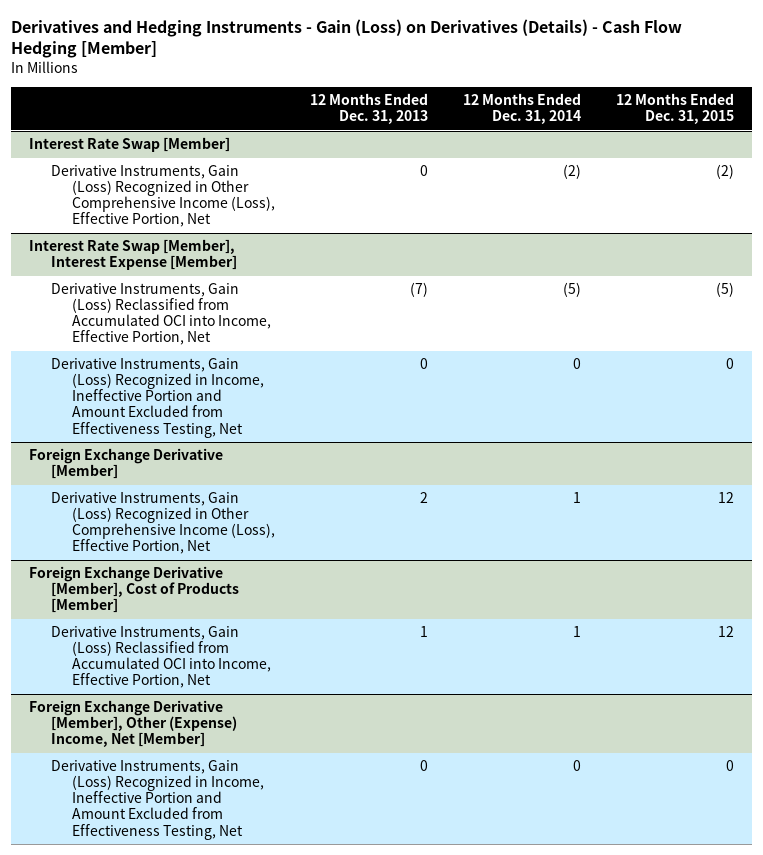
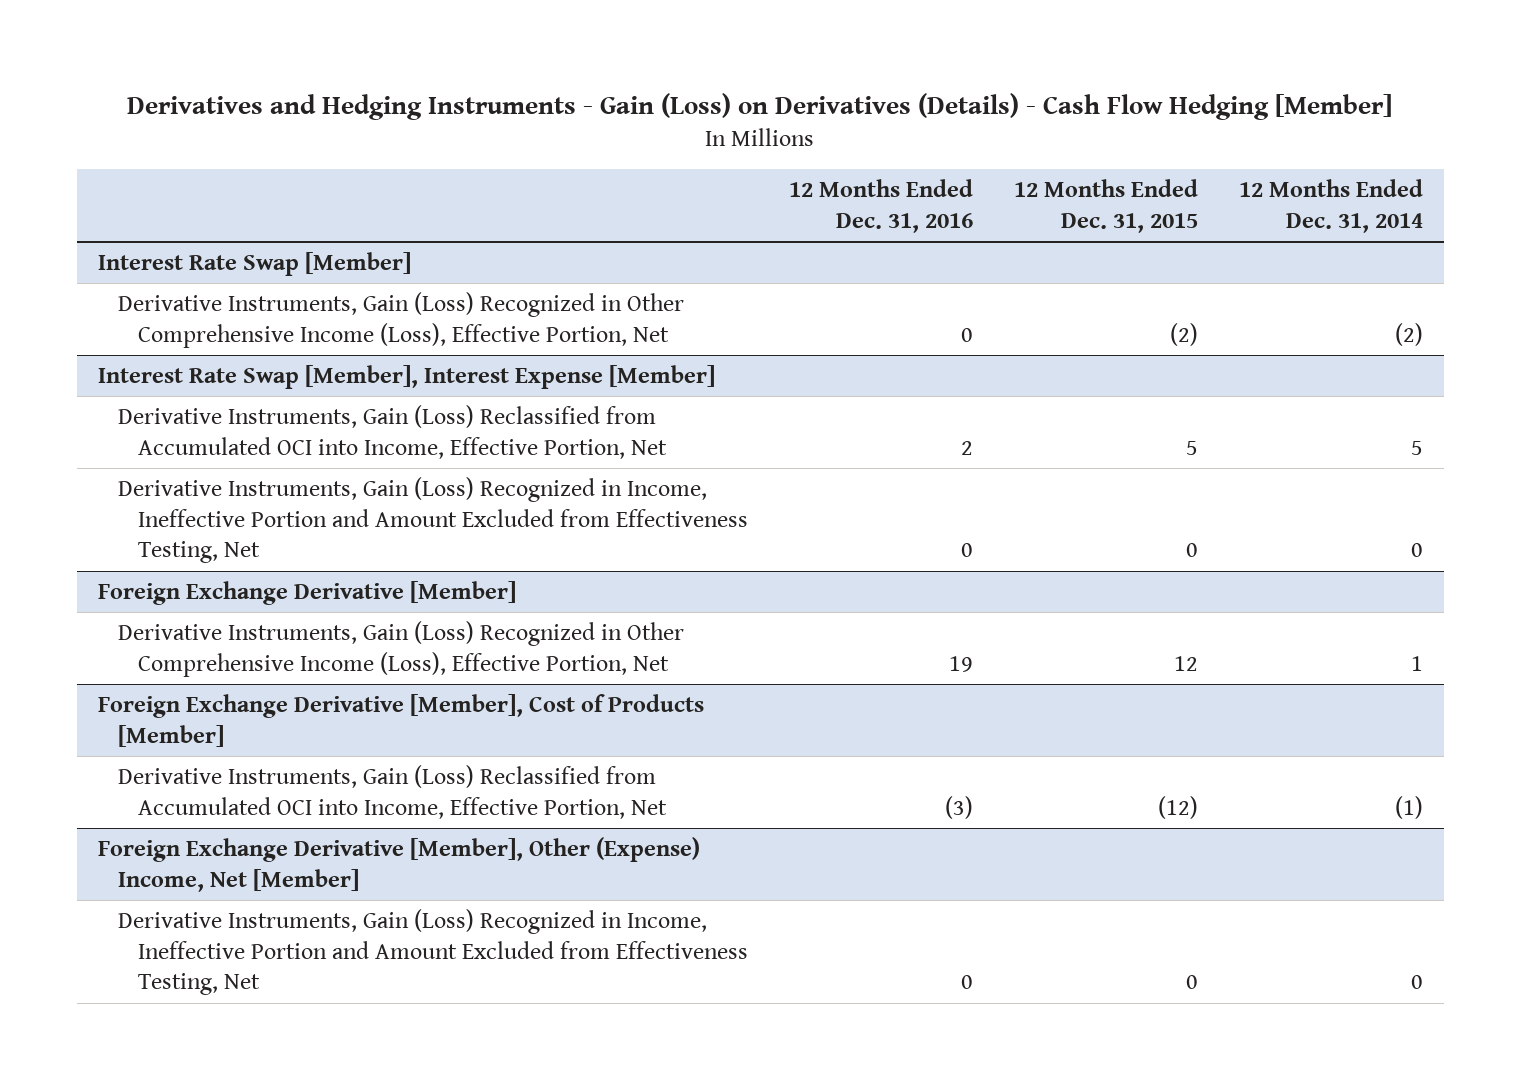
[310,93,429,125] 12 Months Ended Dec. 31, 2013 -> none
none -> [788,179,973,233] 12 Months Ended Dec. 31, 2016
[563,282,582,298] (5) -> [1411,440,1424,455] 5
[716,282,735,298] (5) -> [1186,440,1199,455] 5
[573,626,582,638] 1 -> [1395,795,1424,819] (1)
[718,626,735,638] 12 -> [1158,795,1199,819] (12)

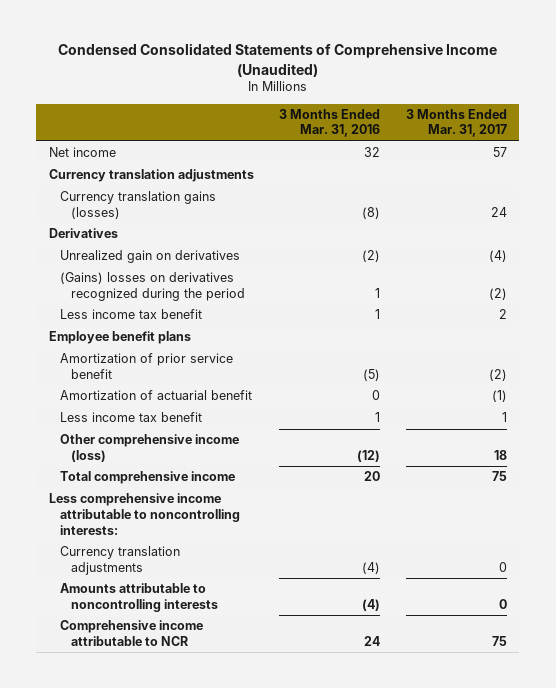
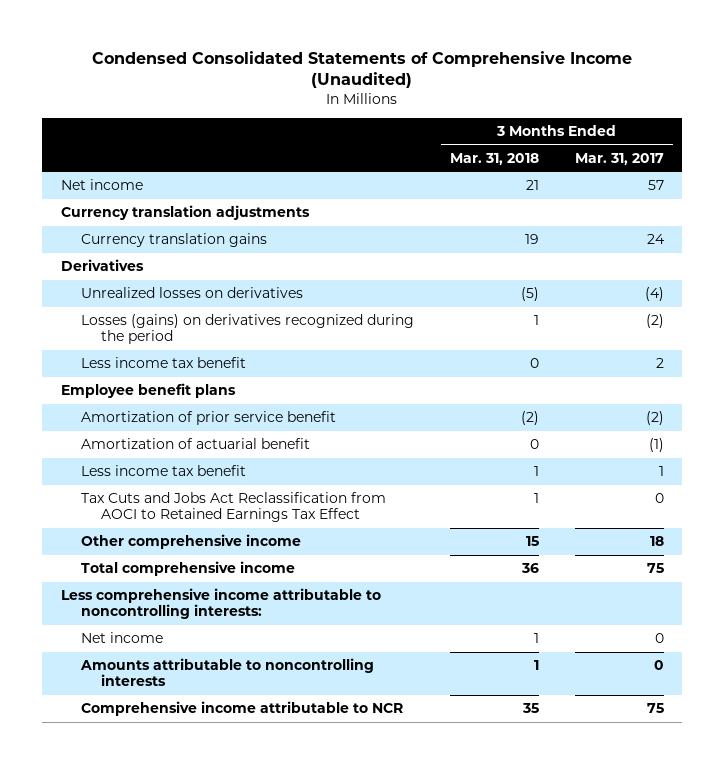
[279,108,381,138] 3 Months Ended Mar. 31, 2016 -> none
none -> [449,152,539,165] Mar. 31, 2018
[59,191,216,219] Currency translation gains (losses) -> [80,233,267,248] Currency translation gains
[59,250,240,264] Unrealized gain on derivatives -> [80,287,303,299] Unrealized losses on derivatives
[59,272,245,301] (Gains) losses on derivatives recognized during the period -> [80,314,414,345] Losses (gains) on derivatives recognized during the period
none -> [80,492,386,523] Tax Cuts and Jobs Act Reclassification from AOCI to Retained Earnings Tax Effect
[59,434,239,462] Other comprehensive income (loss) -> [80,534,301,550] Other comprehensive income
[59,546,180,575] Currency translation adjustments -> none
none -> [80,632,163,644] Net income

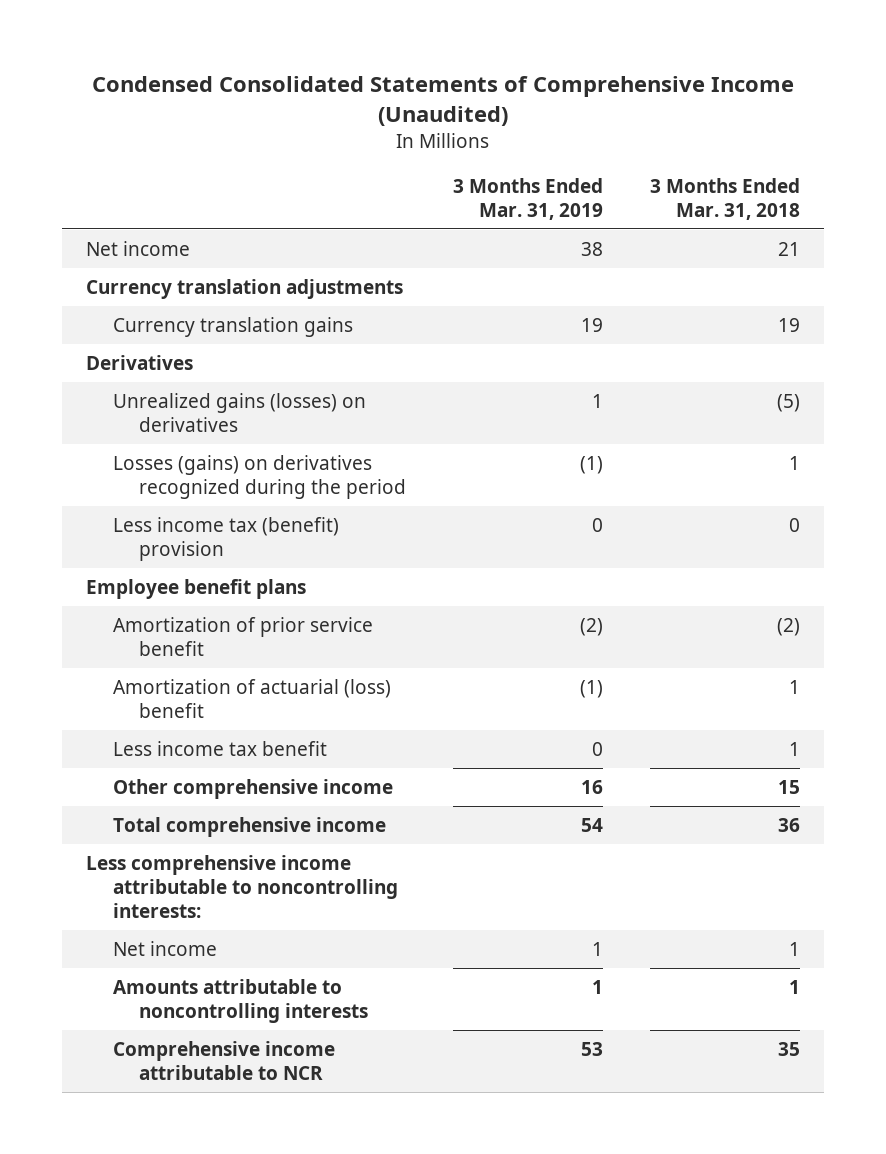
[575,152,665,165] Mar. 31, 2017 -> none
none -> [453,177,604,220] 3 Months Ended Mar. 31, 2019
[80,287,303,299] Unrealized losses on derivatives -> [112,392,366,432] Unrealized gains (losses) on derivatives
[80,357,246,369] Less income tax benefit -> [112,516,339,561] Less income tax (benefit) provision
[80,438,310,450] Amortization of actuarial benefit -> [112,678,391,718] Amortization of actuarial (loss) benefit
[529,439,539,450] 0 -> [789,679,801,694] 1
[80,492,386,523] Tax Cuts and Jobs Act Reclassification from AOCI to Retained Earnings Tax Effect -> none

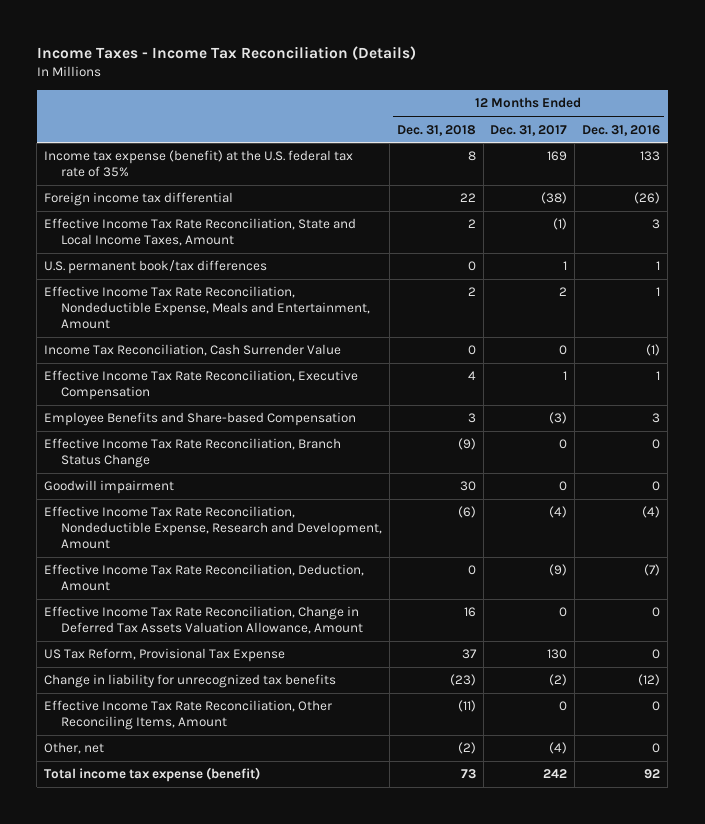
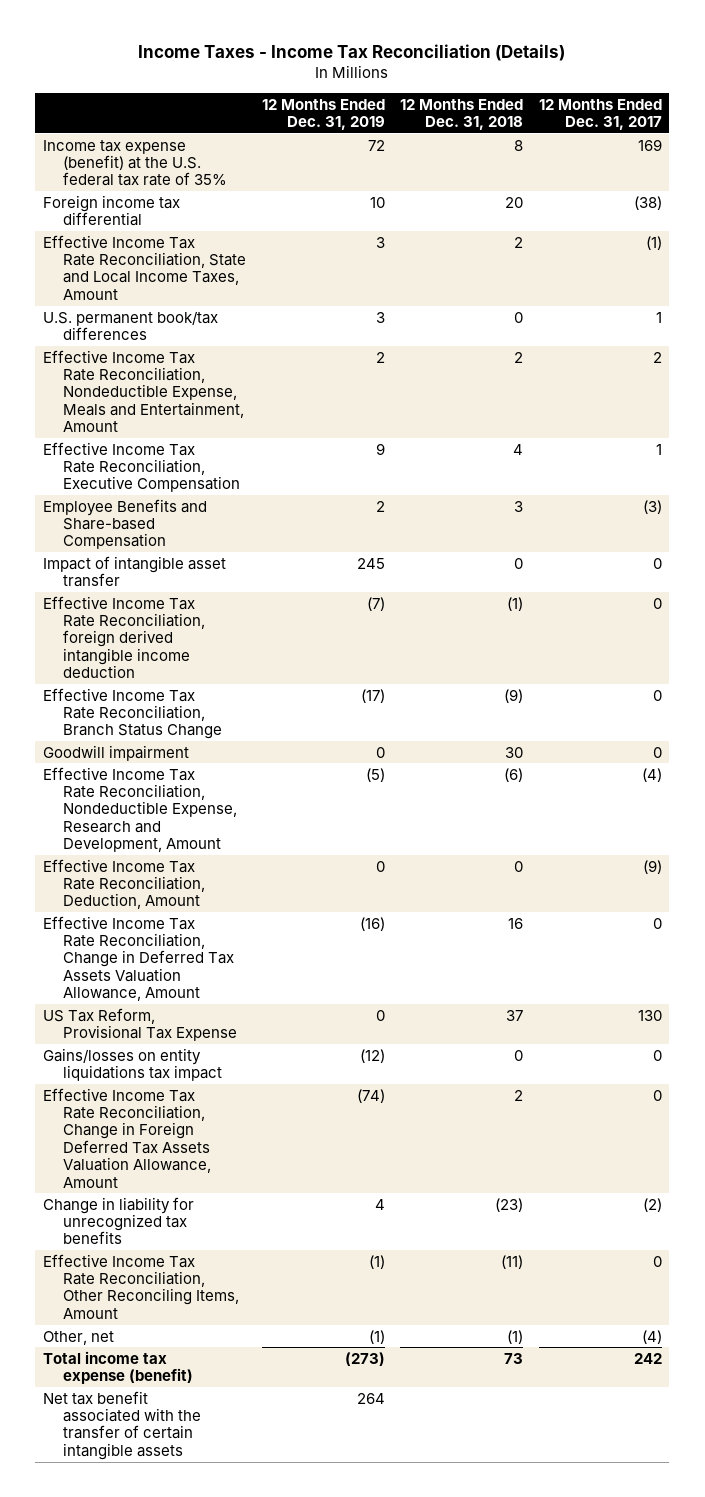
[582,124,661,136] Dec. 31, 2016 -> none
none -> [261,98,385,130] 12 Months Ended Dec. 31, 2019
[459,193,476,203] 22 -> [505,196,524,208] 20
[44,344,342,357] Income Tax Reconciliation, Cash Surrender Value -> none
none -> [42,555,226,588] Impact of intangible asset transfer
none -> [42,595,206,679] Effective Income Tax Rate Reconciliation, foreign derived intangible income deduction
none -> [42,1047,223,1082] Gains/losses on entity liquidations tax impact
none -> [42,1087,212,1188] Effective Income Tax Rate Reconciliation, Change in Foreign Deferred Tax Assets Valuation Allowance, Amount
[457,742,476,755] (2) -> [507,1329,524,1344] (1)
none -> [42,1390,202,1460] Net tax benefit associated with the transfer of certain intangible assets

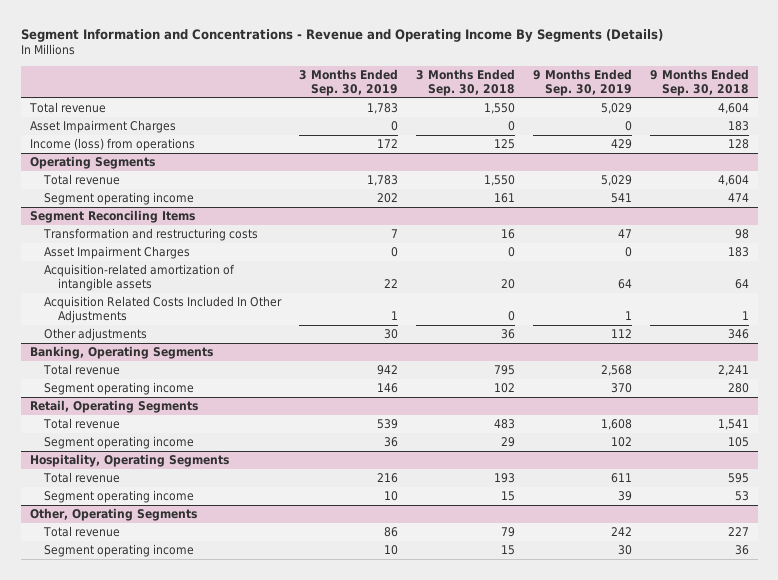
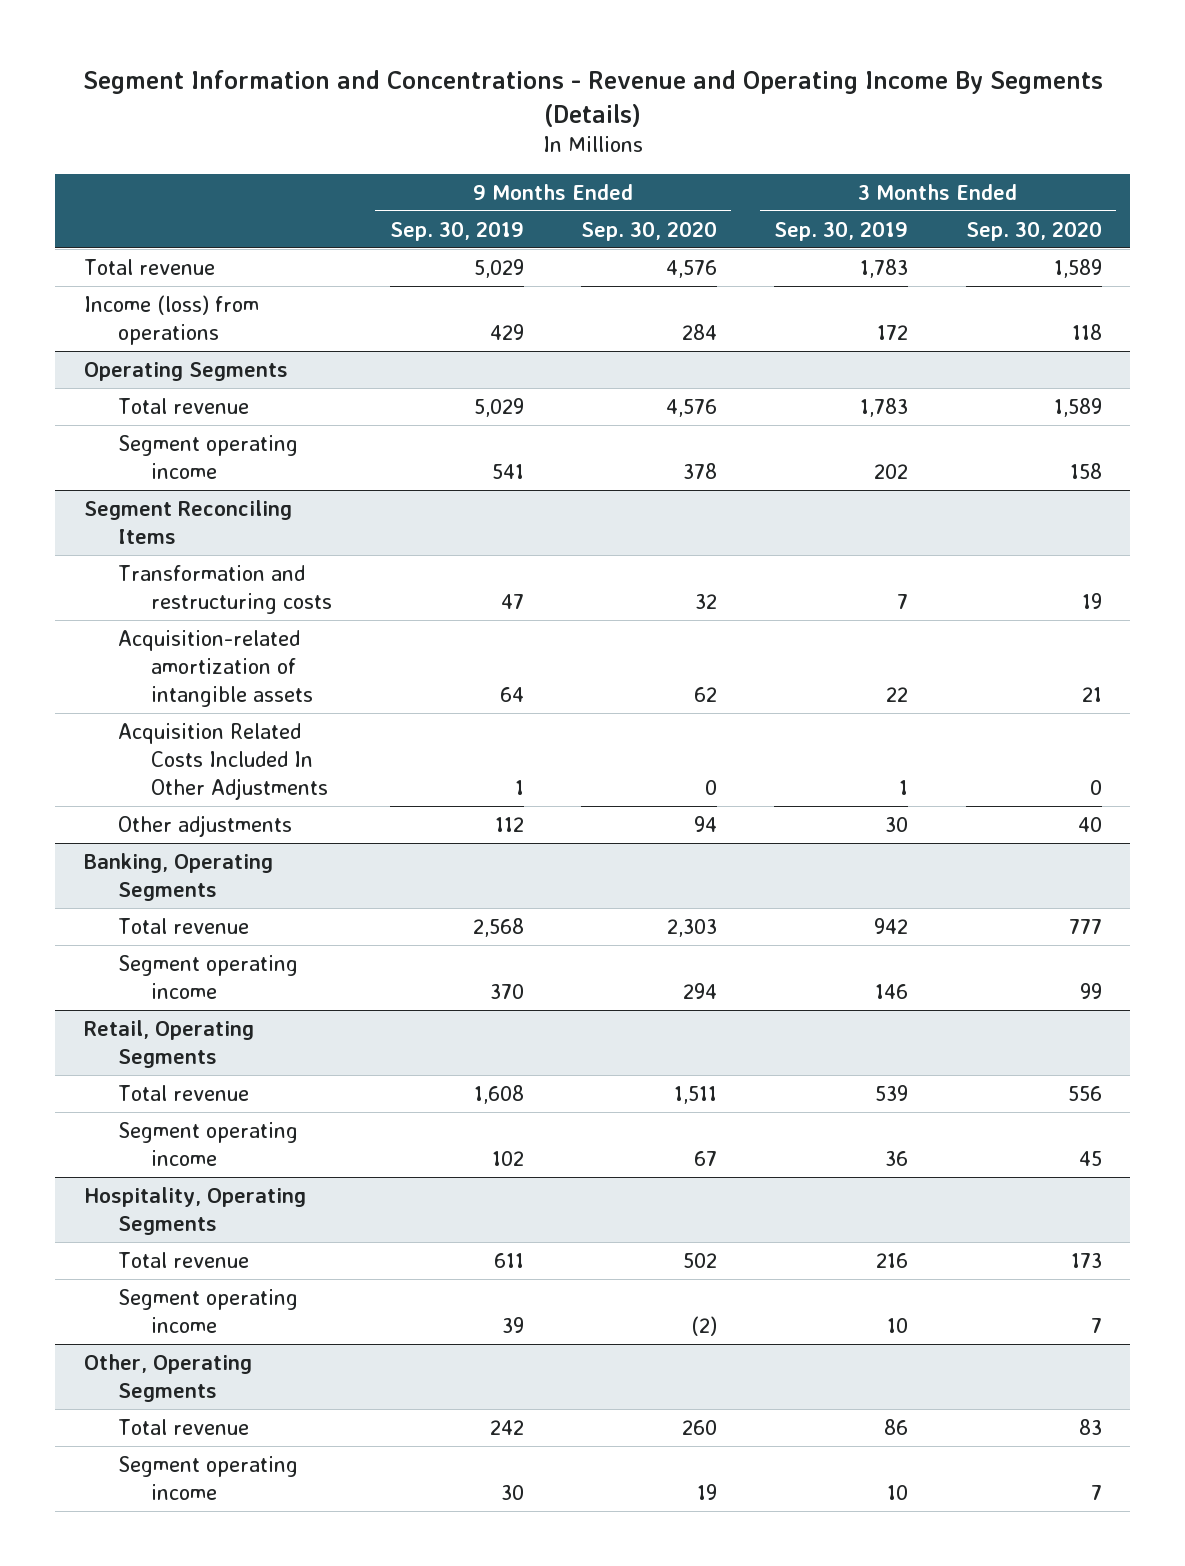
[415,69,515,96] 3 Months Ended Sep. 30, 2018 -> none
[649,69,749,96] 9 Months Ended Sep. 30, 2018 -> none
none -> [581,220,718,241] Sep. 30, 2020
none -> [965,220,1102,241] Sep. 30, 2020
[29,120,176,134] Asset Impairment Charges -> none
[44,246,191,260] Asset Impairment Charges -> none

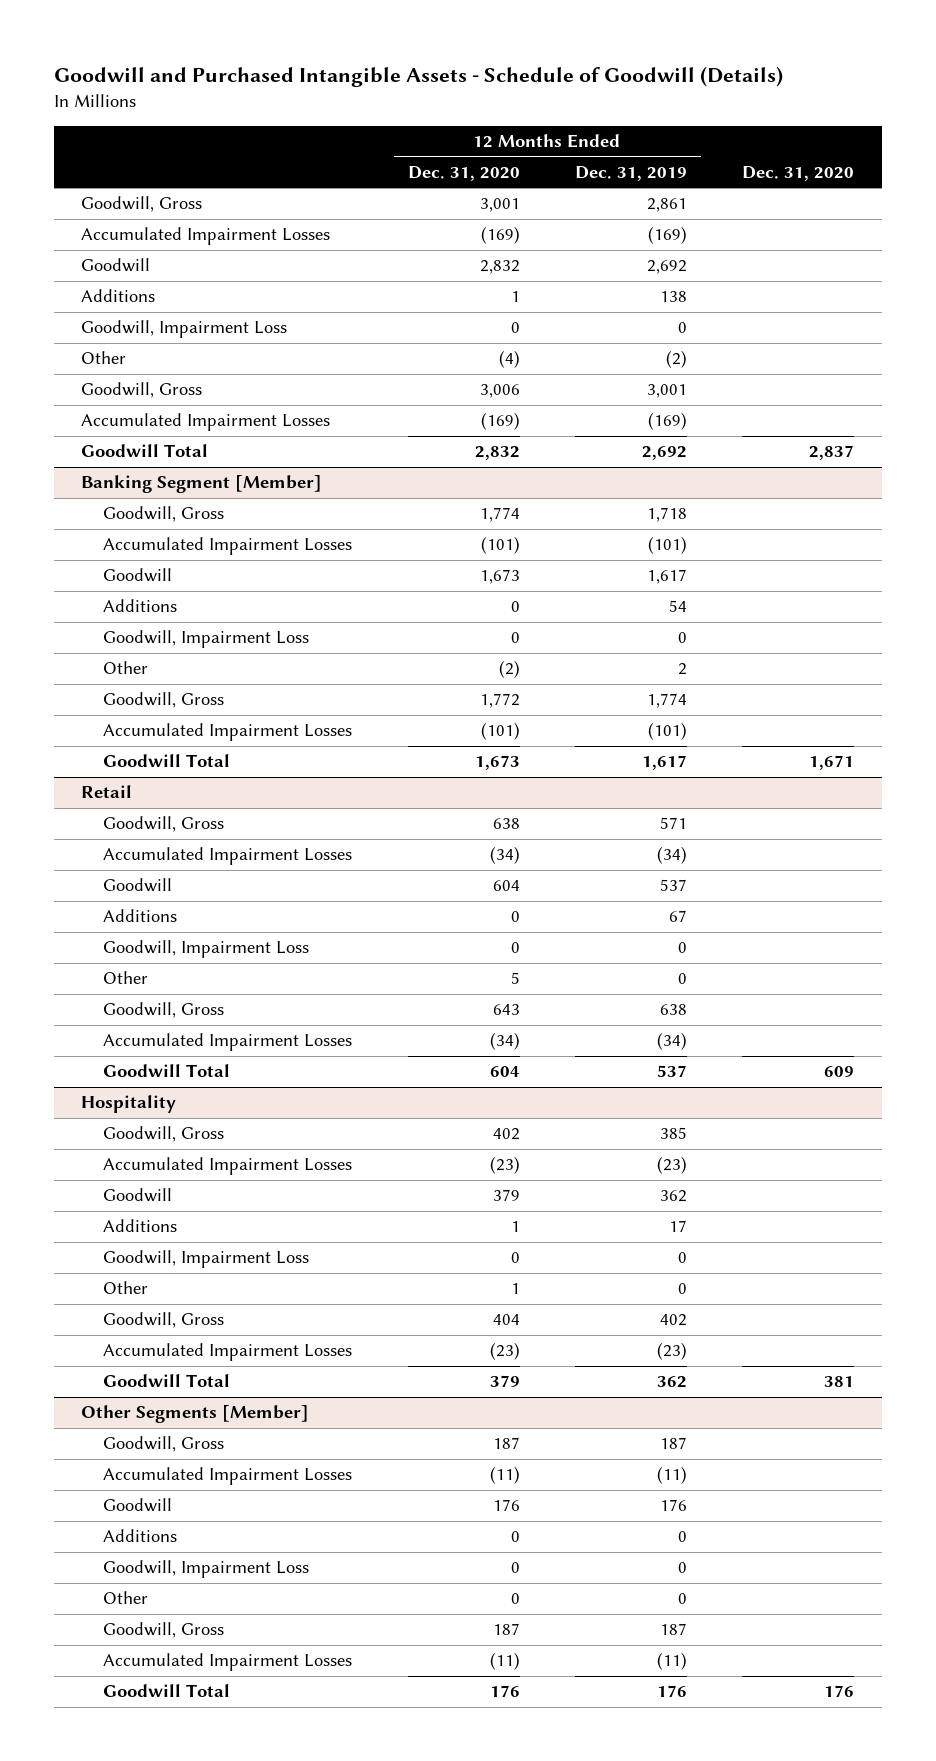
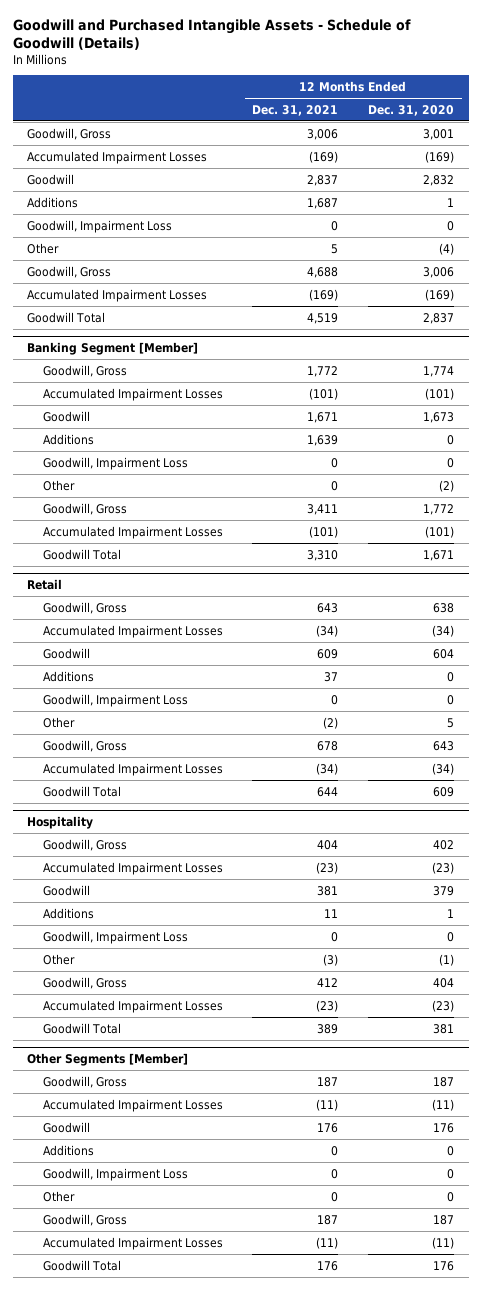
[574,165,687,181] Dec. 31, 2019 -> none
[742,165,855,181] Dec. 31, 2020 -> none
none -> [252,104,339,116] Dec. 31, 2021
[474,446,520,461] 2,832 -> [423,312,455,324] 2,837
[474,755,520,771] 1,673 -> [423,549,455,561] 1,671
[489,1066,520,1078] 604 -> [433,786,455,797] 609
[510,1283,520,1295] 1 -> [439,953,455,966] (1)
[489,1375,520,1388] 379 -> [433,1023,455,1034] 381

